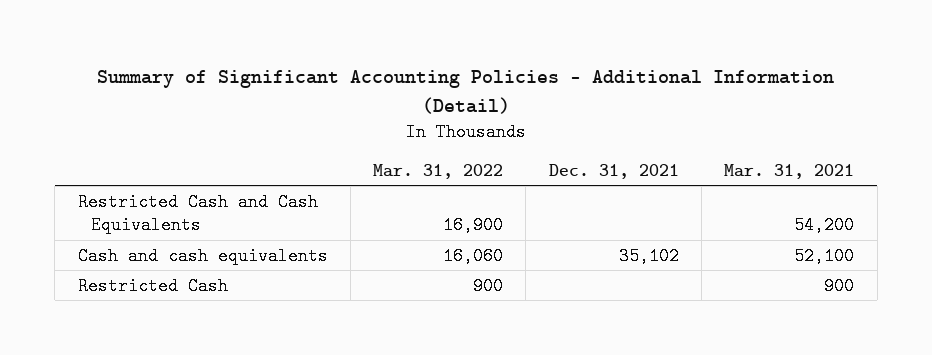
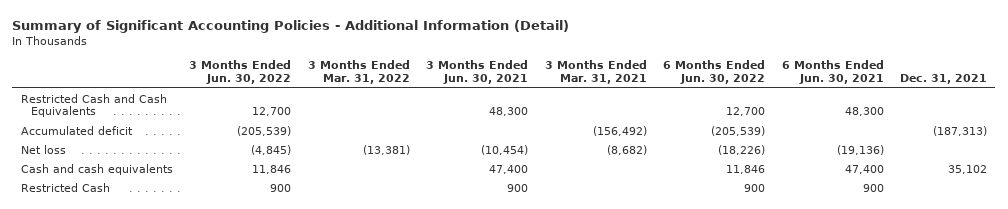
[373,163,504,179] Mar. 31, 2022 -> none
[724,163,855,179] Mar. 31, 2021 -> none
none -> [189,60,292,85] 3 Months Ended Jun. 30, 2022
none -> [307,60,410,85] 3 Months Ended Mar. 31, 2022
none -> [426,60,529,85] 3 Months Ended Jun. 30, 2021
none -> [544,60,647,85] 3 Months Ended Mar. 31, 2021
none -> [663,60,766,85] 6 Months Ended Jun. 30, 2022
none -> [781,60,884,85] 6 Months Ended Jun. 30, 2021
none -> [20,125,133,135] Accumulated deficit
none -> [20,144,66,154] Net loss

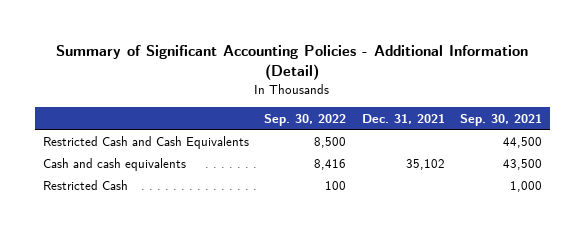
[189,60,292,85] 3 Months Ended Jun. 30, 2022 -> none
[307,60,410,85] 3 Months Ended Mar. 31, 2022 -> none
[426,60,529,85] 3 Months Ended Jun. 30, 2021 -> none
[544,60,647,85] 3 Months Ended Mar. 31, 2021 -> none
[663,60,766,85] 6 Months Ended Jun. 30, 2022 -> none
[781,60,884,85] 6 Months Ended Jun. 30, 2021 -> none
none -> [264,113,347,126] Sep. 30, 2022
none -> [459,113,542,126] Sep. 30, 2021
[20,125,133,135] Accumulated deficit -> none
[20,144,66,154] Net loss -> none

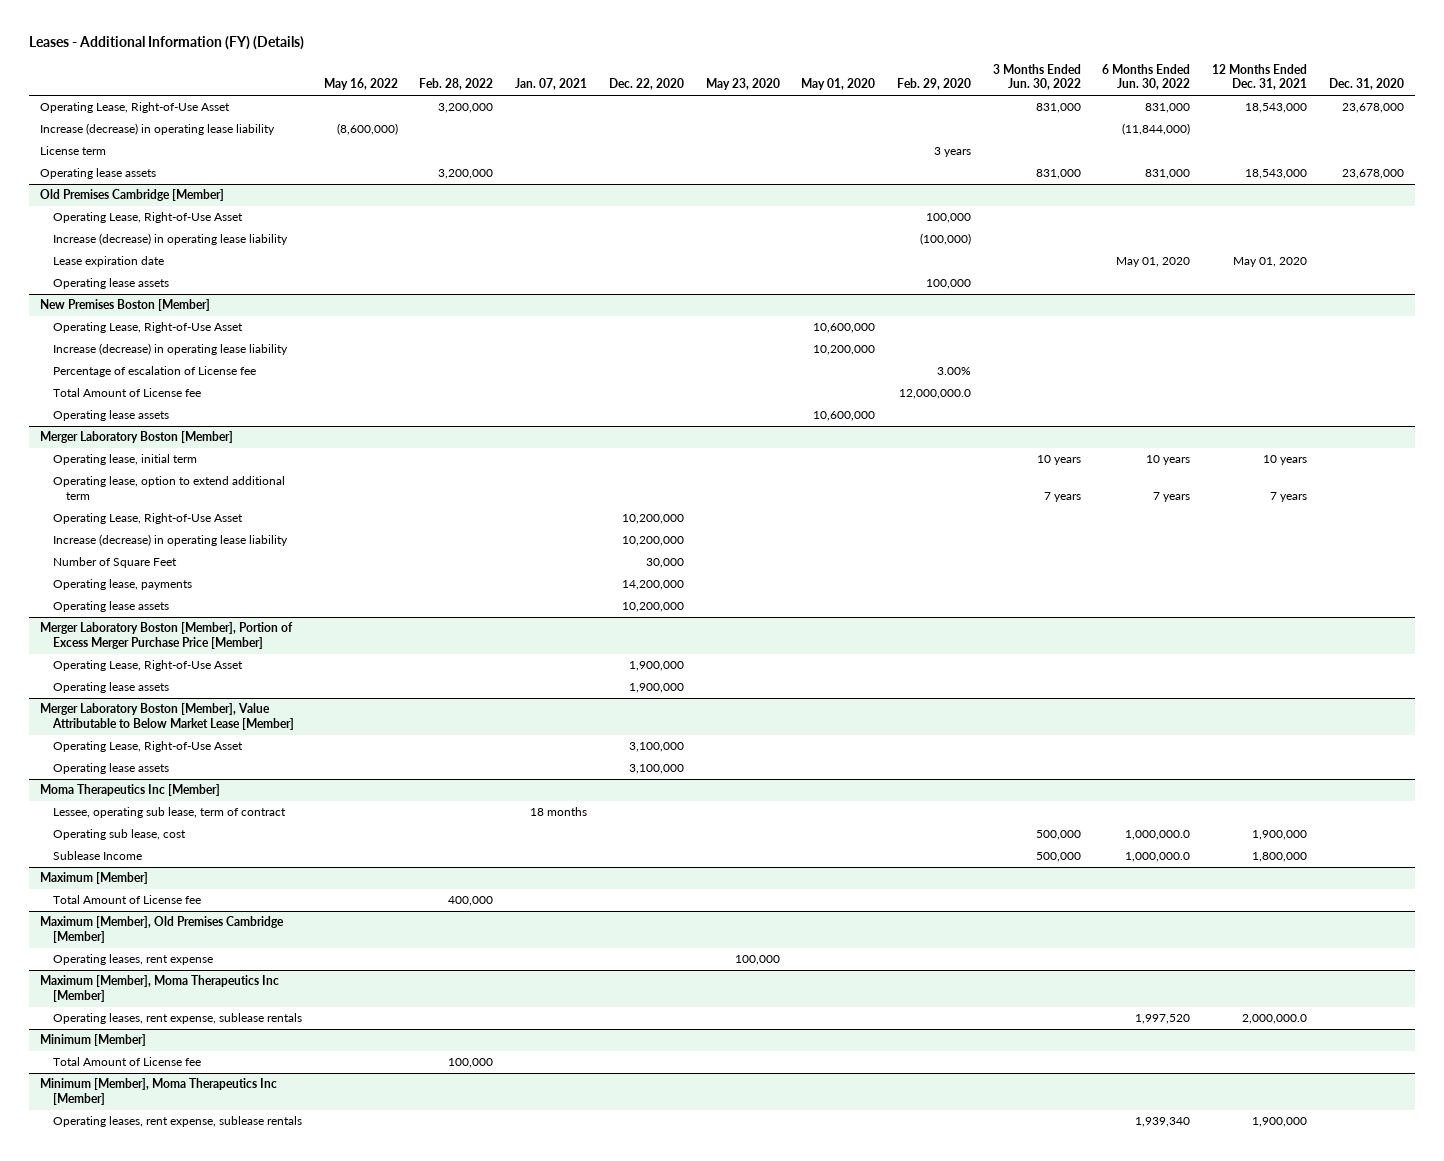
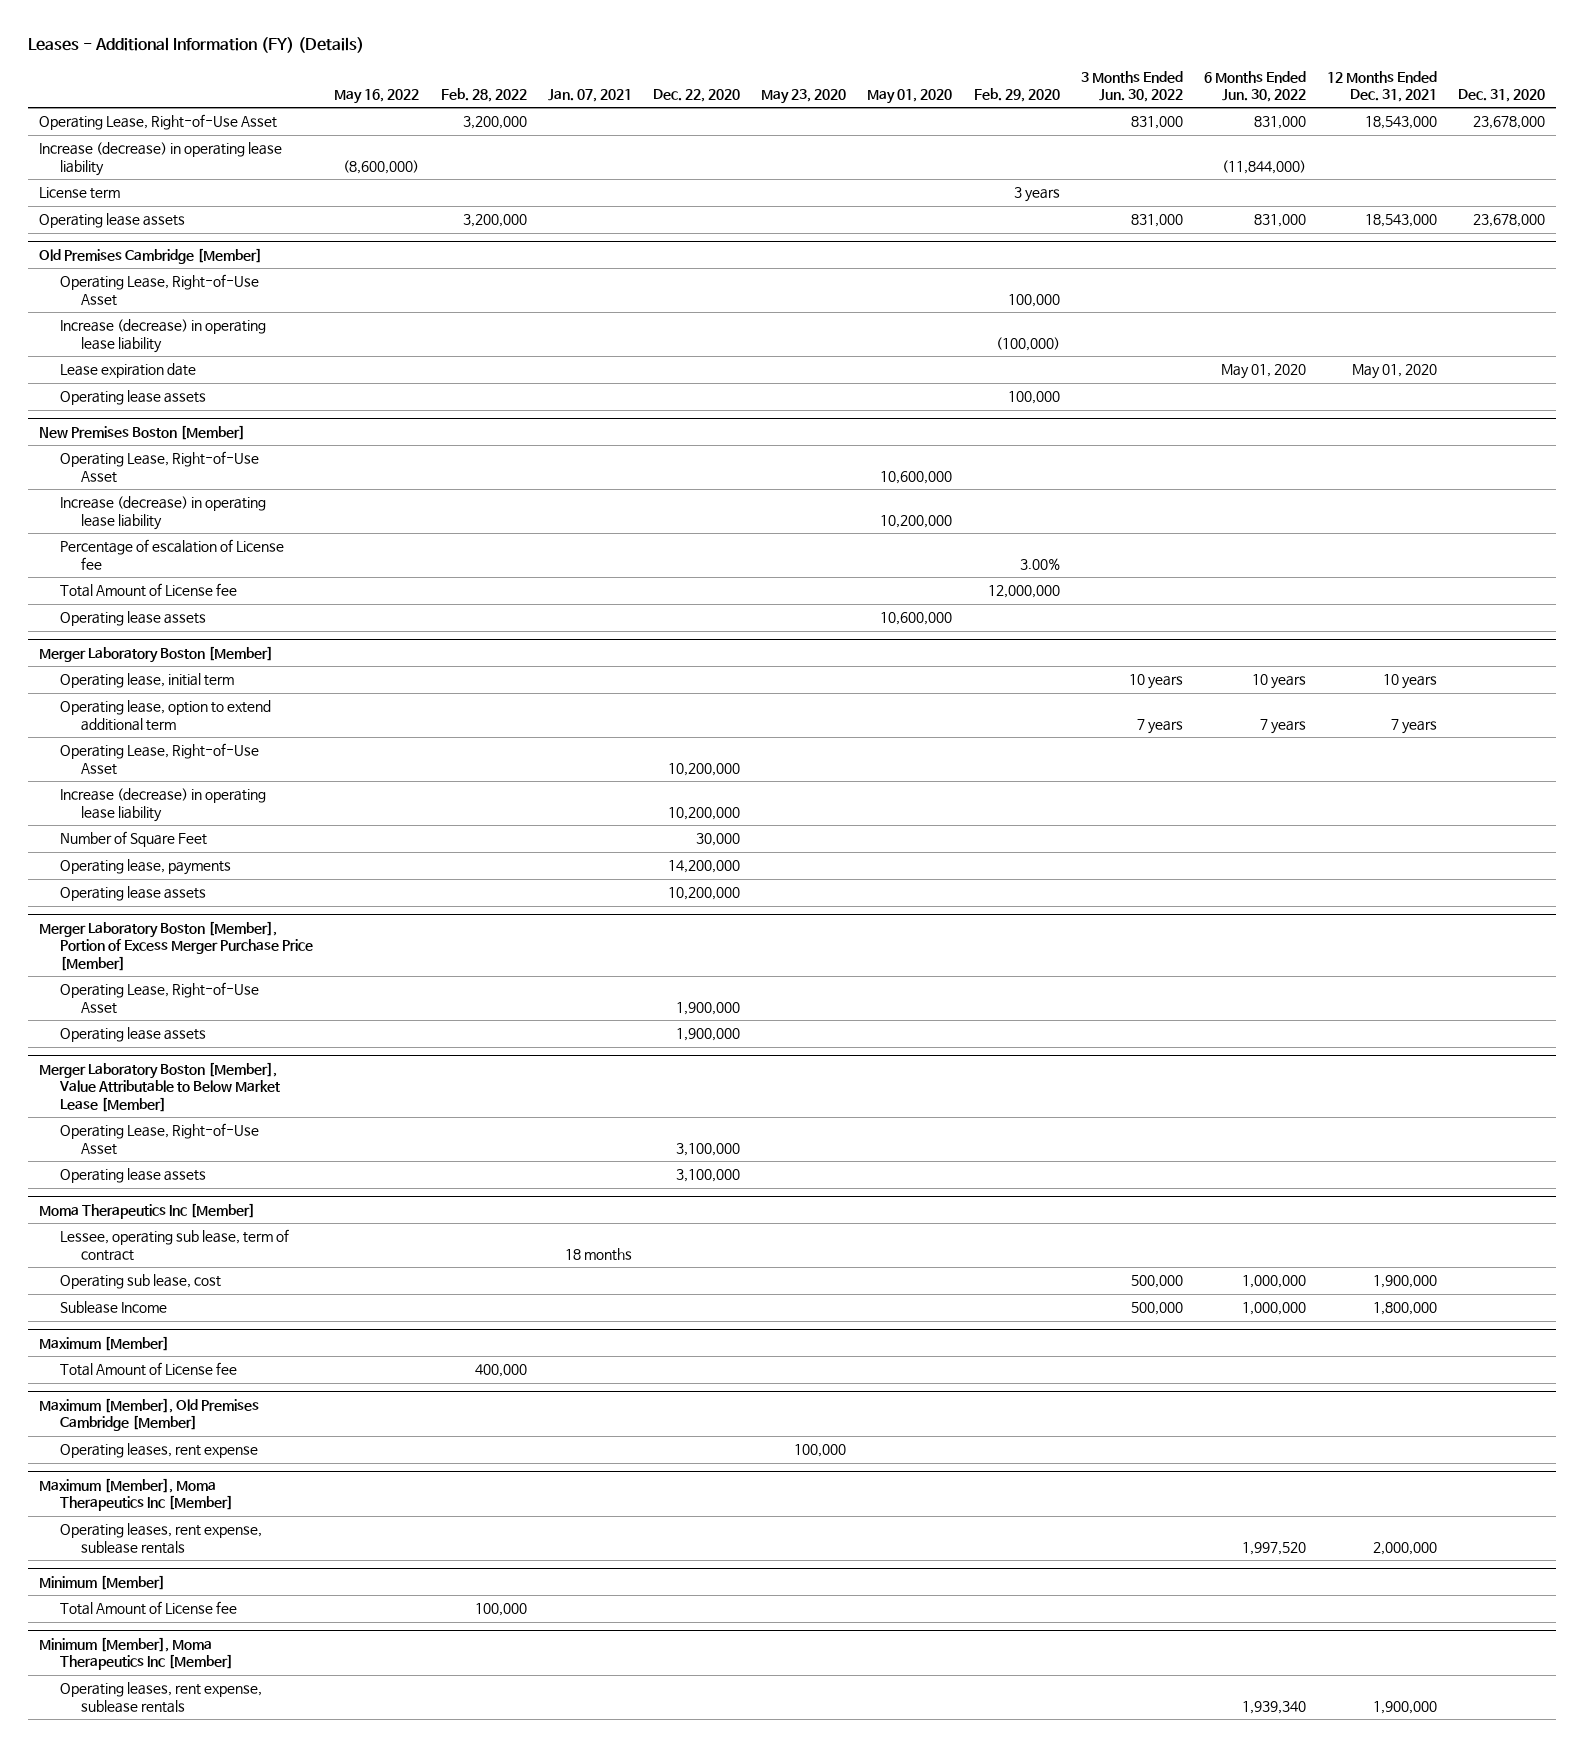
[898,389,971,400] 12,000,000.0 -> [987,585,1060,599] 12,000,000
[1125,830,1191,841] 1,000,000.0 -> [1241,1275,1306,1289] 1,000,000
[1125,852,1191,863] 1,000,000.0 -> [1241,1302,1306,1316] 1,000,000
[1242,1014,1308,1025] 2,000,000.0 -> [1373,1541,1438,1555] 2,000,000

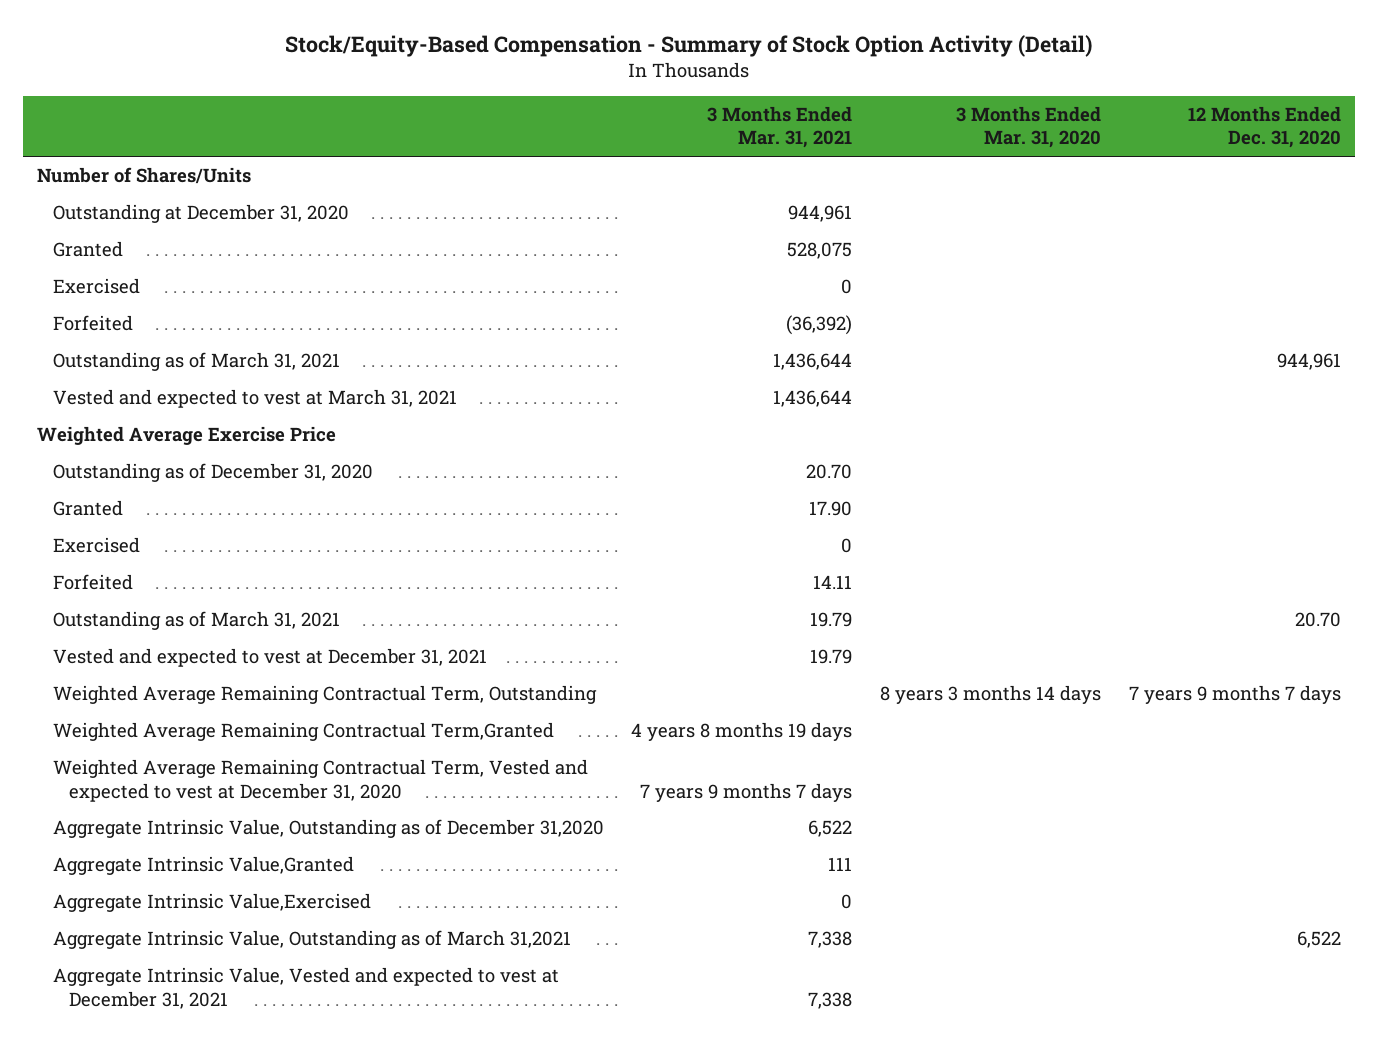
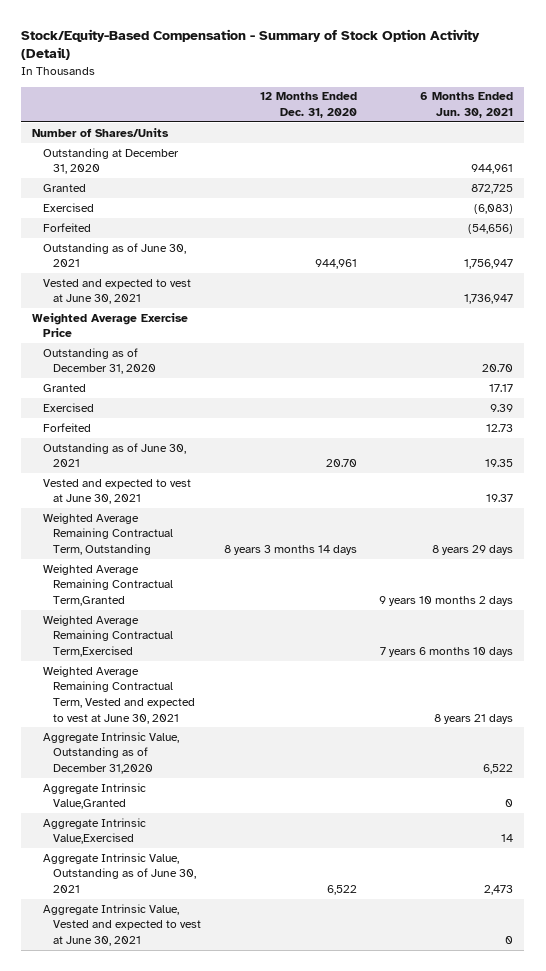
[707,106,853,149] 3 Months Ended Mar. 31, 2021 -> none
[956,106,1102,149] 3 Months Ended Mar. 31, 2020 -> none
none -> [420,92,514,119] 6 Months Ended Jun. 30, 2021
[52,352,340,372] Outstanding as of March 31, 2021 -> [42,242,186,268] Outstanding as of June 30, 2021
[52,389,457,409] Vested and expected to vest at March 31, 2021 -> [42,278,191,305] Vested and expected to vest at June 30, 2021
[52,611,340,631] Outstanding as of March 31, 2021 -> [42,442,186,468] Outstanding as of June 30, 2021
[52,648,487,668] Vested and expected to vest at December 31, 2021 -> [42,478,191,505] Vested and expected to vest at June 30, 2021
[1128,685,1341,705] 7 years 9 months 7 days -> [223,545,357,556] 8 years 3 months 14 days
none -> [42,614,174,658] Weighted Average Remaining Contractual Term,Exercised
[52,759,588,802] Weighted Average Remaining Contractual Term, Vested and expected to vest at December 31, 2020 -> [42,665,196,724] Weighted Average Remaining Contractual Term, Vested and expected to vest at June 30, 2021
[52,930,571,950] Aggregate Intrinsic Value, Outstanding as of March 31,2021 -> [42,852,197,894] Aggregate Intrinsic Value, Outstanding as of June 30, 2021
[52,967,559,1009] Aggregate Intrinsic Value, Vested and expected to vest at December 31, 2021 -> [42,903,202,947] Aggregate Intrinsic Value, Vested and expected to vest at June 30, 2021

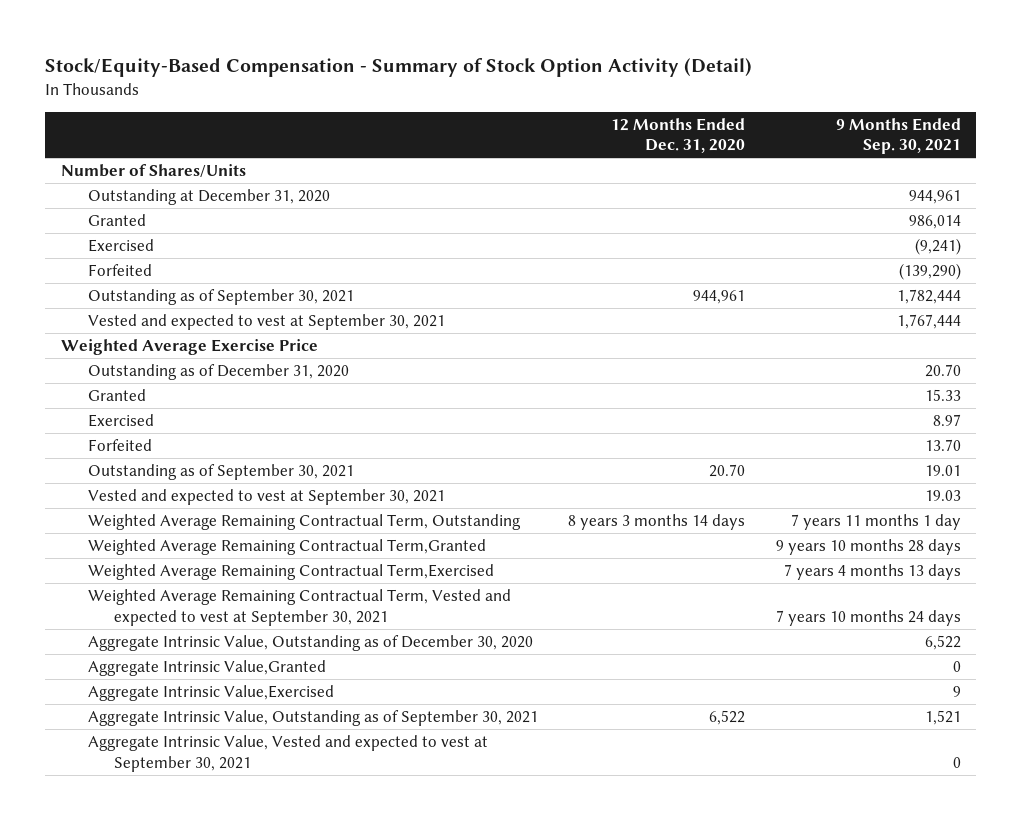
[420,92,514,119] 6 Months Ended Jun. 30, 2021 -> none
none -> [836,117,962,155] 9 Months Ended Sep. 30, 2021
[42,242,186,268] Outstanding as of June 30, 2021 -> [87,289,354,306] Outstanding as of September 30, 2021
[42,278,191,305] Vested and expected to vest at June 30, 2021 -> [87,314,445,331] Vested and expected to vest at September 30, 2021
[42,442,186,468] Outstanding as of June 30, 2021 -> [87,464,354,481] Outstanding as of September 30, 2021
[42,478,191,505] Vested and expected to vest at June 30, 2021 -> [87,489,445,506] Vested and expected to vest at September 30, 2021
[42,665,196,724] Weighted Average Remaining Contractual Term, Vested and expected to vest at June 30, 2021 -> [87,589,511,626] Weighted Average Remaining Contractual Term, Vested and expected to vest at September 30, 2021
[42,731,179,775] Aggregate Intrinsic Value, Outstanding as of December 31,2020 -> [87,635,533,652] Aggregate Intrinsic Value, Outstanding as of December 30, 2020
[42,852,197,894] Aggregate Intrinsic Value, Outstanding as of June 30, 2021 -> [87,710,538,727] Aggregate Intrinsic Value, Outstanding as of September 30, 2021
[42,903,202,947] Aggregate Intrinsic Value, Vested and expected to vest at June 30, 2021 -> [87,735,488,772] Aggregate Intrinsic Value, Vested and expected to vest at September 30, 2021

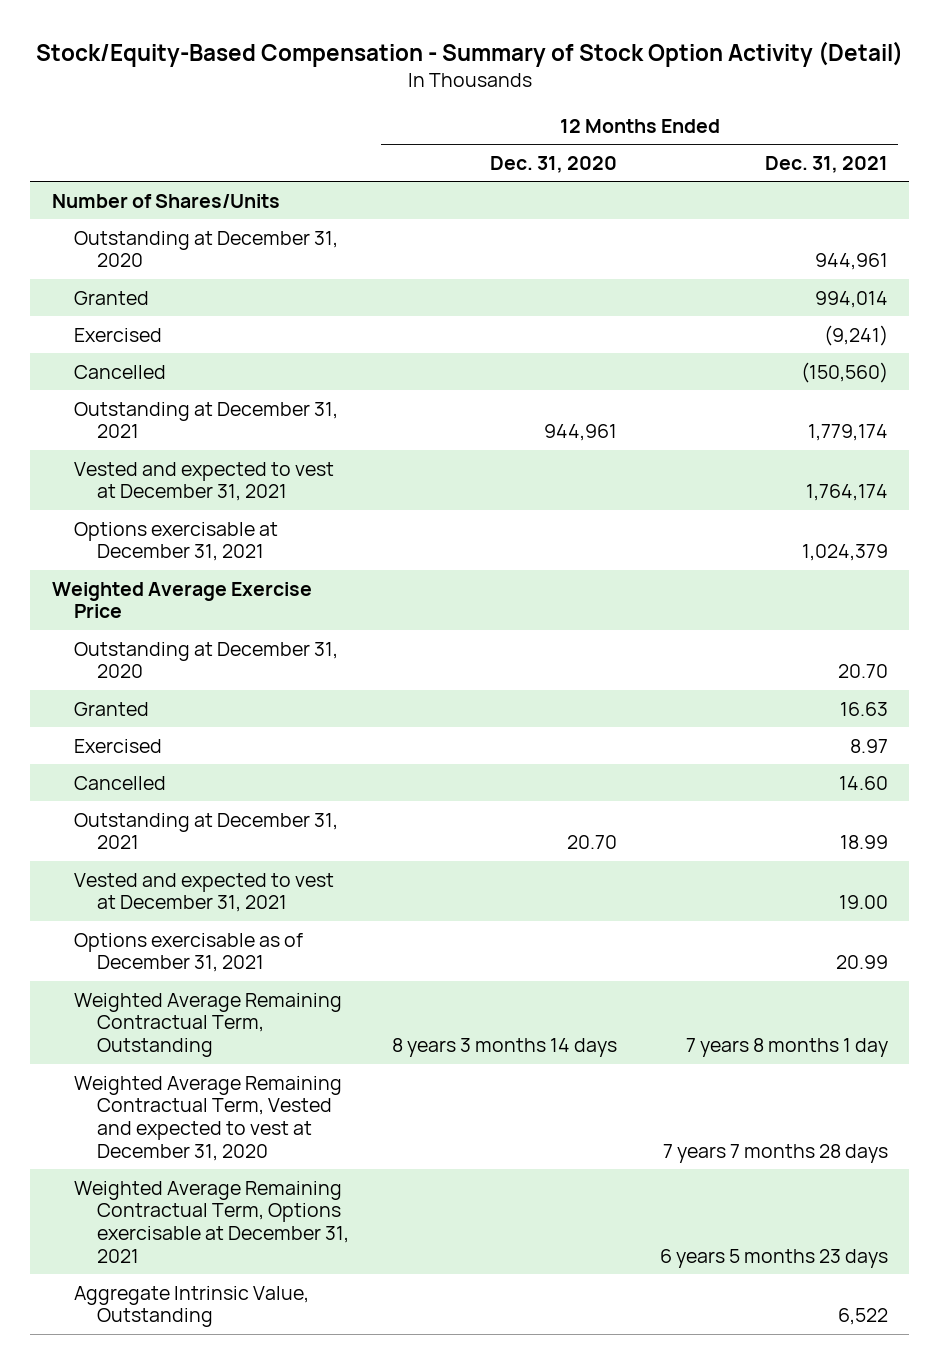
[836,117,962,155] 9 Months Ended Sep. 30, 2021 -> none
none -> [764,155,888,173] Dec. 31, 2021
[87,264,152,277] Forfeited -> [74,364,167,379] Cancelled
[87,289,354,306] Outstanding as of September 30, 2021 -> [74,401,339,439] Outstanding at December 31, 2021
[87,314,445,331] Vested and expected to vest at September 30, 2021 -> [74,461,335,502] Vested and expected to vest at December 31, 2021
none -> [74,521,279,562] Options exercisable at December 31, 2021
[87,364,349,381] Outstanding as of December 31, 2020 -> [74,641,339,679] Outstanding at December 31, 2020
[87,439,152,452] Forfeited -> [74,775,167,790] Cancelled
[87,464,354,481] Outstanding as of September 30, 2021 -> [74,812,339,850] Outstanding at December 31, 2021
[87,489,445,506] Vested and expected to vest at September 30, 2021 -> [74,872,335,913] Vested and expected to vest at December 31, 2021
none -> [74,932,304,973] Options exercisable as of December 31, 2021
[87,539,486,556] Weighted Average Remaining Contractual Term,Granted -> none
[87,564,494,581] Weighted Average Remaining Contractual Term,Exercised -> none
[87,660,326,677] Aggregate Intrinsic Value,Granted -> none
[87,685,334,702] Aggregate Intrinsic Value,Exercised -> none
[87,710,538,727] Aggregate Intrinsic Value, Outstanding as of September 30, 2021 -> none
[87,735,488,772] Aggregate Intrinsic Value, Vested and expected to vest at September 30, 2021 -> none
[87,589,511,626] Weighted Average Remaining Contractual Term, Vested and expected to vest at September 30, 2021 -> [74,1075,343,1161] Weighted Average Remaining Contractual Term, Vested and expected to vest at December 31, 2020
none -> [74,1180,350,1263] Weighted Average Remaining Contractual Term, Options exercisable at December 31, 2021
[87,635,533,652] Aggregate Intrinsic Value, Outstanding as of December 30, 2020 -> [74,1285,310,1328] Aggregate Intrinsic Value, Outstanding

